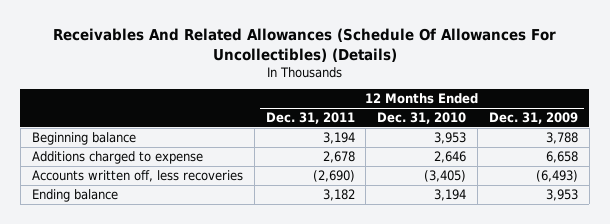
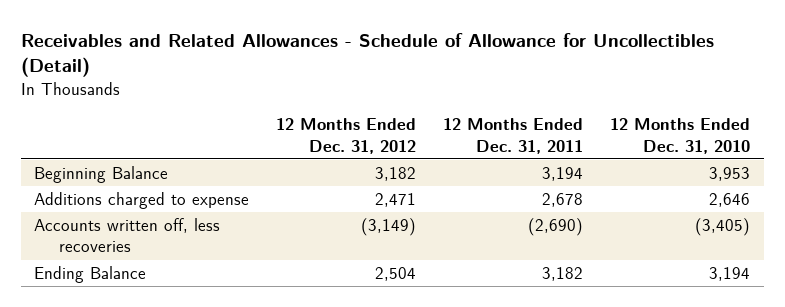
[52,28,556,62] Receivables And Related Allowances (Schedule Of Allowances For Uncollectibles) (Details) -> [20,32,714,78] Receivables and Related Allowances - Schedule of Allowance for Uncollectibles (Detail)
[489,112,579,125] Dec. 31, 2009 -> none
none -> [276,118,417,154] 12 Months Ended Dec. 31, 2012
[31,131,136,145] Beginning balance -> [34,166,169,184] Beginning Balance
[31,188,118,202] Ending balance -> [34,266,147,284] Ending Balance

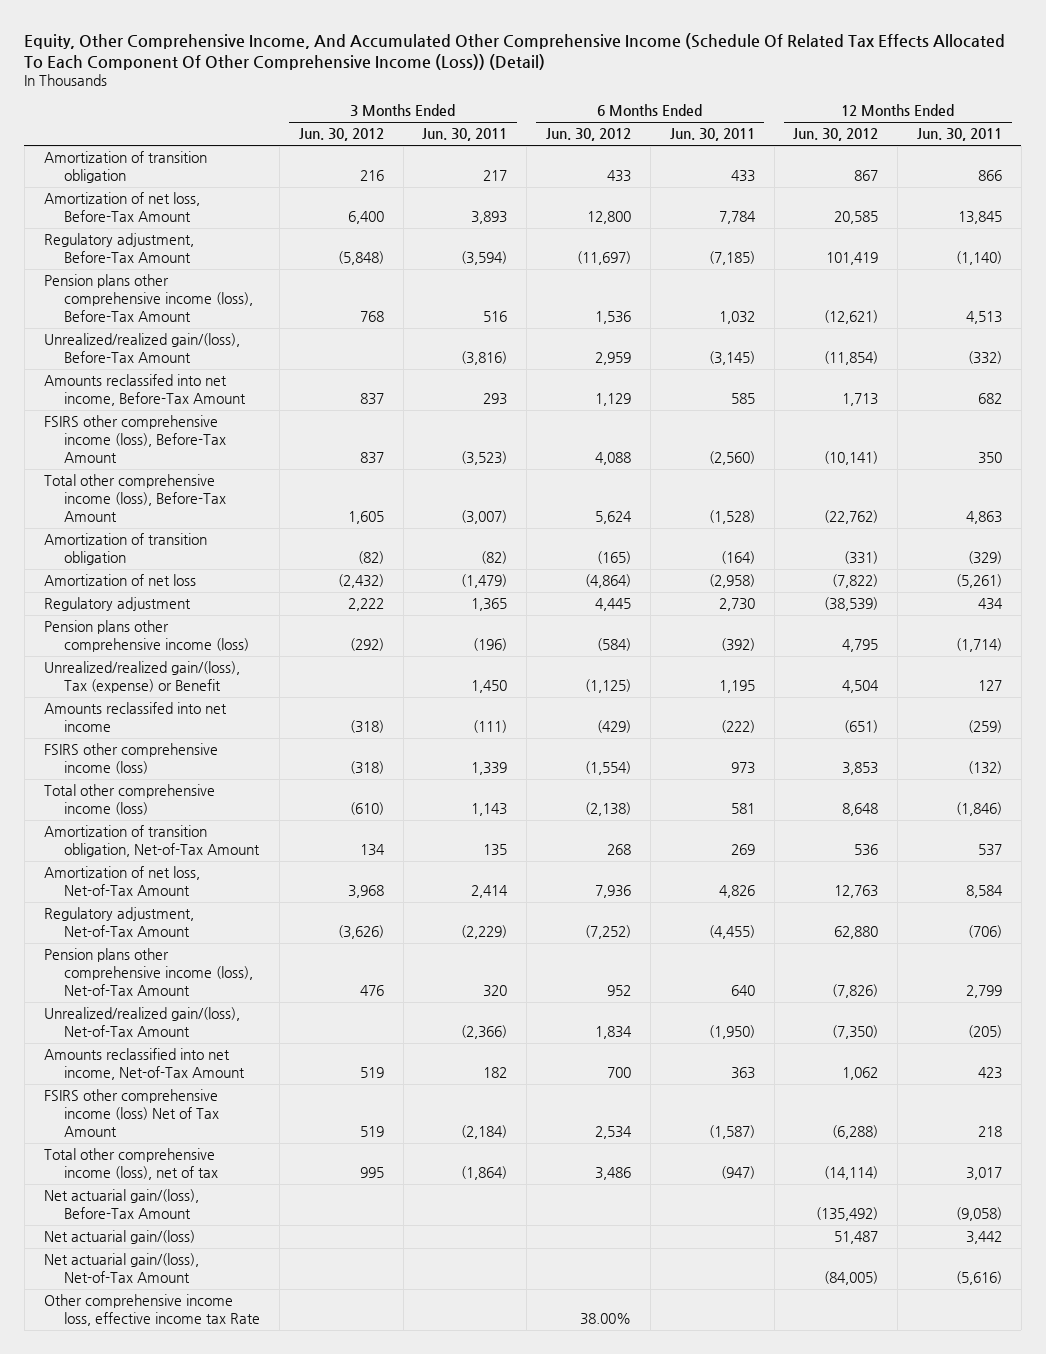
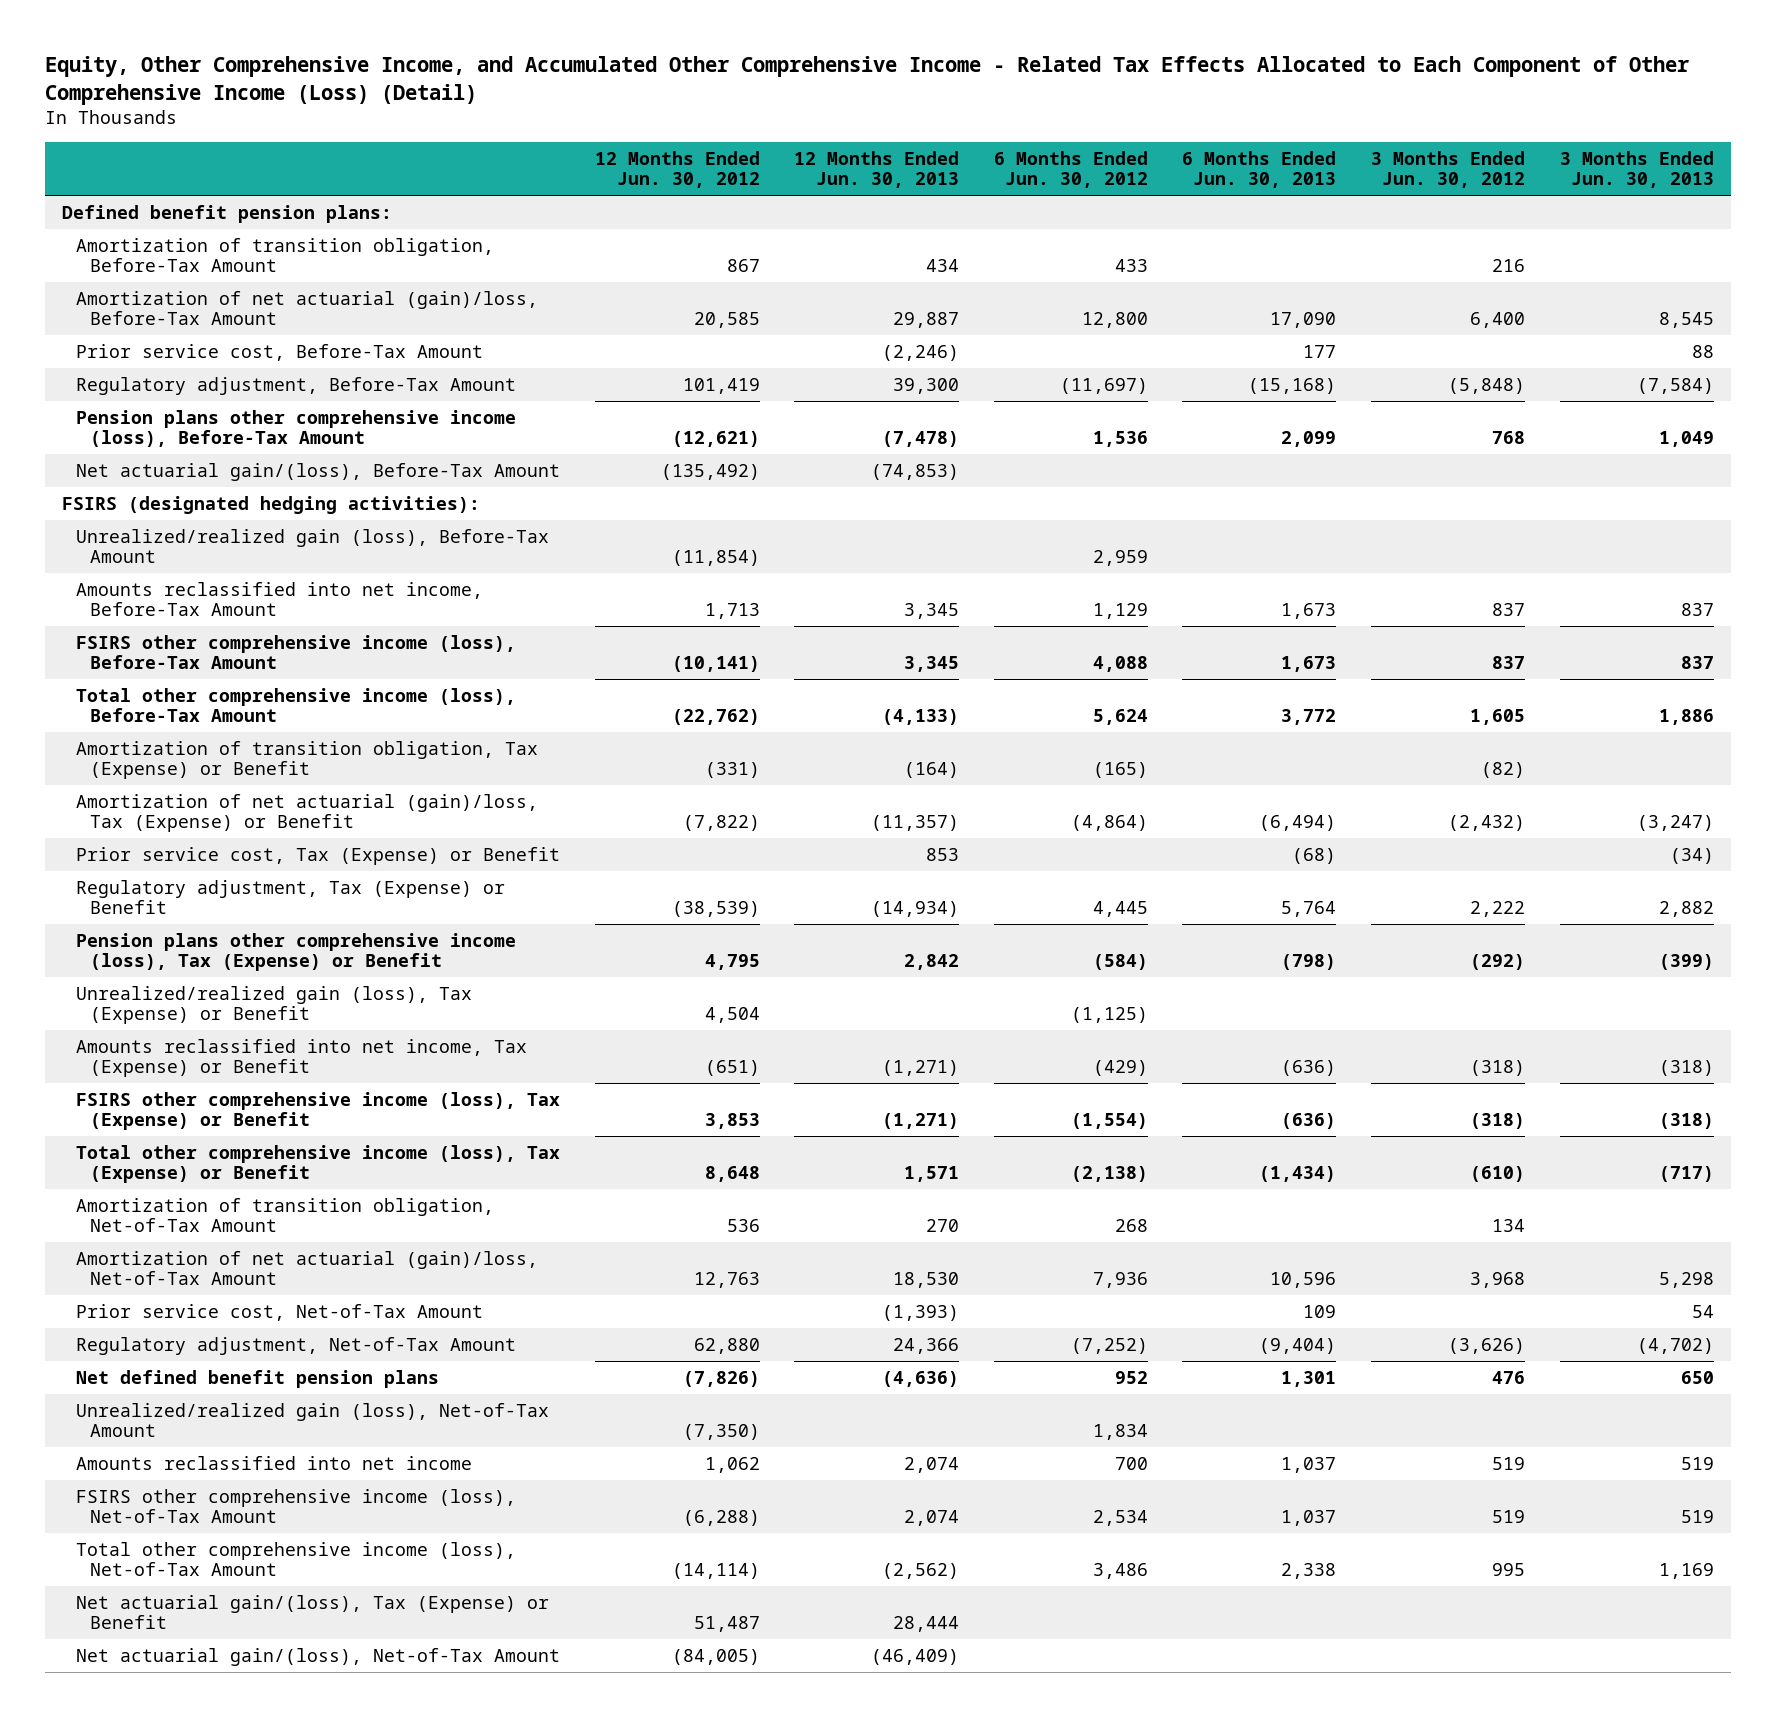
[24,32,1006,70] Equity, Other Comprehensive Income, And Accumulated Other Comprehensive Income (Schedule Of Related Tax Effects Allocated To Each Component Of Other Comprehensive Income (Loss)) (Detail) -> [44,56,1689,106] Equity, Other Comprehensive Income, and Accumulated Other Comprehensive Income - Related Tax Effects Allocated to Each Component of Other Comprehensive Income (Loss) (Detail)
[422,128,508,142] Jun. 30, 2011 -> none
[669,128,755,142] Jun. 30, 2011 -> none
[916,128,1002,142] Jun. 30, 2011 -> none
none -> [794,150,960,189] 12 Months Ended Jun. 30, 2013
none -> [1182,150,1337,189] 6 Months Ended Jun. 30, 2013
none -> [1559,150,1714,189] 3 Months Ended Jun. 30, 2013
none -> [62,204,393,223] Defined benefit pension plans:
[43,151,207,184] Amortization of transition obligation -> [75,237,494,273] Amortization of transition obligation, Before-Tax Amount
[43,192,200,223] Amortization of net loss, Before-Tax Amount -> [75,290,538,326] Amortization of net actuarial (gain)/loss, Before-Tax Amount
none -> [75,343,483,361] Prior service cost, Before-Tax Amount
[43,1189,199,1220] Net actuarial gain/(loss), Before-Tax Amount -> [75,462,560,481] Net actuarial gain/(loss), Before-Tax Amount
none -> [62,495,481,514] FSIRS (designated hedging activities):
[43,333,240,364] Unrealized/realized gain/(loss), Before-Tax Amount -> [75,528,549,564] Unrealized/realized gain (loss), Before-Tax Amount
[43,374,247,407] Amounts reclassifed into net income, Before-Tax Amount -> [75,581,483,617] Amounts reclassified into net income, Before-Tax Amount
[43,533,207,566] Amortization of transition obligation -> [75,740,538,780] Amortization of transition obligation, Tax (Expense) or Benefit
[43,574,196,587] Amortization of net loss -> [75,793,538,833] Amortization of net actuarial (gain)/loss, Tax (Expense) or Benefit
none -> [75,846,560,865] Prior service cost, Tax (Expense) or Benefit
[43,597,191,612] Regulatory adjustment -> [75,879,505,915] Regulatory adjustment, Tax (Expense) or Benefit
[43,620,250,653] Pension plans other comprehensive income (loss) -> [75,932,516,972] Pension plans other comprehensive income (loss), Tax (Expense) or Benefit
[43,661,240,694] Unrealized/realized gain/(loss), Tax (expense) or Benefit -> [75,985,472,1025] Unrealized/realized gain (loss), Tax (Expense) or Benefit
[43,702,227,733] Amounts reclassifed into net income -> [75,1038,527,1078] Amounts reclassified into net income, Tax (Expense) or Benefit
[43,743,218,775] FSIRS other comprehensive income (loss) -> [75,1091,560,1131] FSIRS other comprehensive income (loss), Tax (Expense) or Benefit
[43,784,215,816] Total other comprehensive income (loss) -> [75,1144,560,1184] Total other comprehensive income (loss), Tax (Expense) or Benefit
[43,866,200,897] Amortization of net loss, Net-of-Tax Amount -> [75,1250,538,1286] Amortization of net actuarial (gain)/loss, Net-of-Tax Amount
none -> [75,1303,483,1321] Prior service cost, Net-of-Tax Amount
[43,948,254,996] Pension plans other comprehensive income (loss), Net-of-Tax Amount -> [75,1369,439,1388] Net defined benefit pension plans
[43,1007,240,1038] Unrealized/realized gain/(loss), Net-of-Tax Amount -> [75,1402,549,1438] Unrealized/realized gain (loss), Net-of-Tax Amount
[43,1048,246,1081] Amounts reclassified into net income, Net-of-Tax Amount -> [75,1455,472,1470] Amounts reclassified into net income
[43,1089,220,1137] FSIRS other comprehensive income (loss) Net of Tax Amount -> [75,1488,516,1524] FSIRS other comprehensive income (loss), Net-of-Tax Amount
[43,1148,219,1181] Total other comprehensive income (loss), net of tax -> [75,1541,516,1577] Total other comprehensive income (loss), Net-of-Tax Amount
[43,1230,195,1245] Net actuarial gain/(loss) -> [75,1594,549,1630] Net actuarial gain/(loss), Tax (Expense) or Benefit
[43,1294,261,1327] Other comprehensive income loss, effective income tax Rate -> none

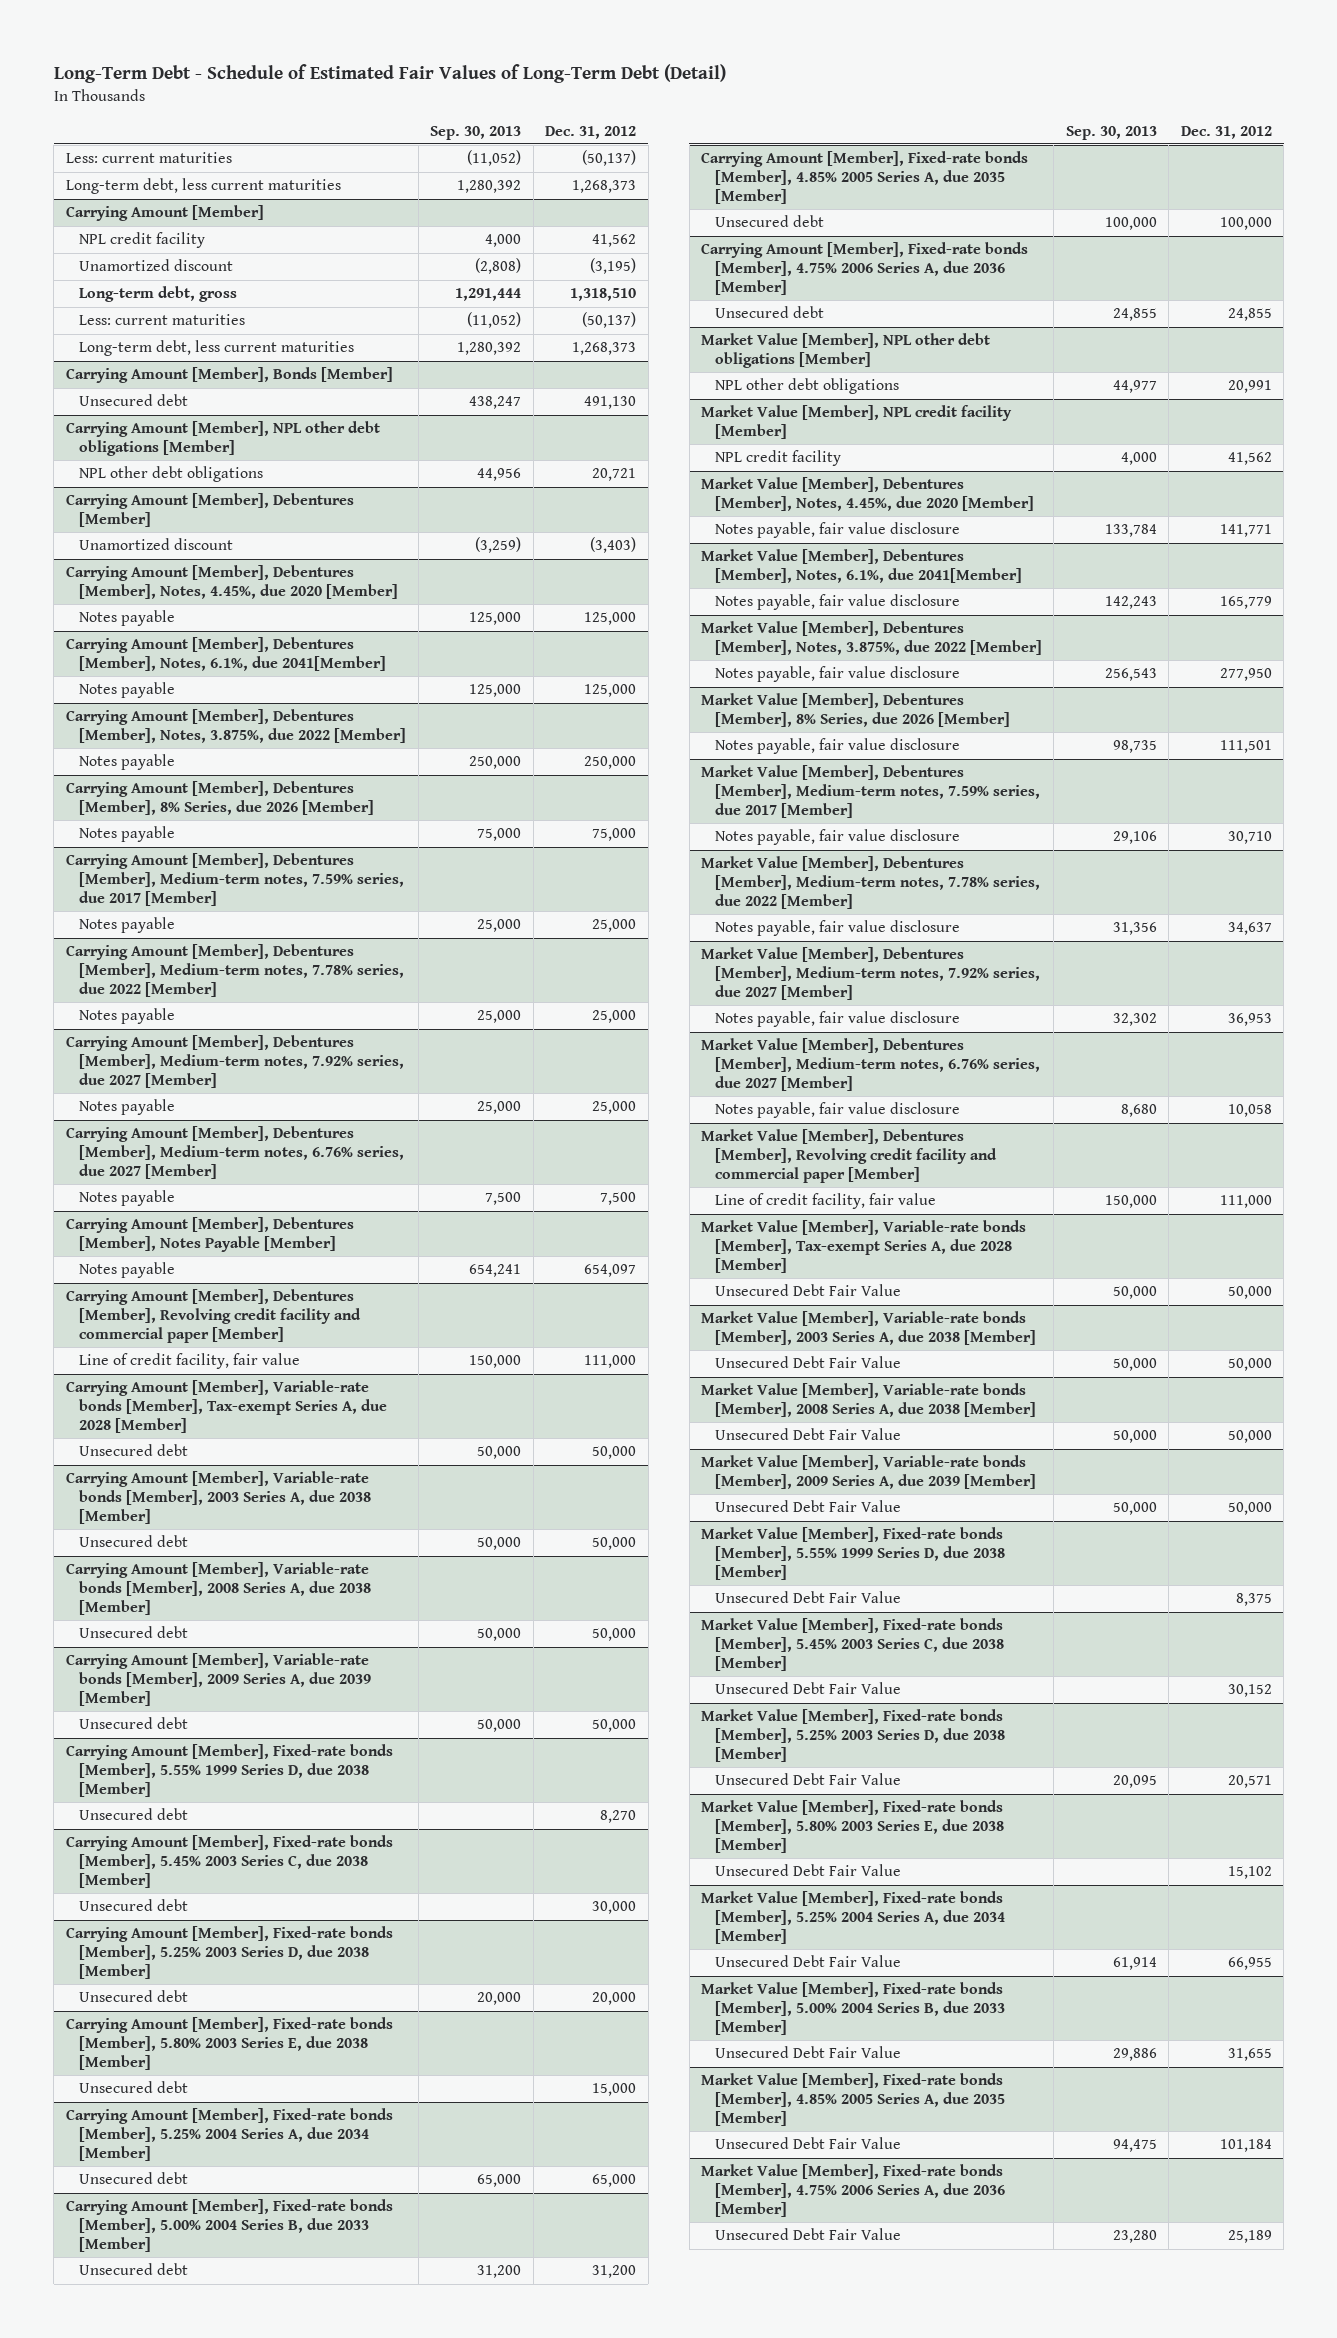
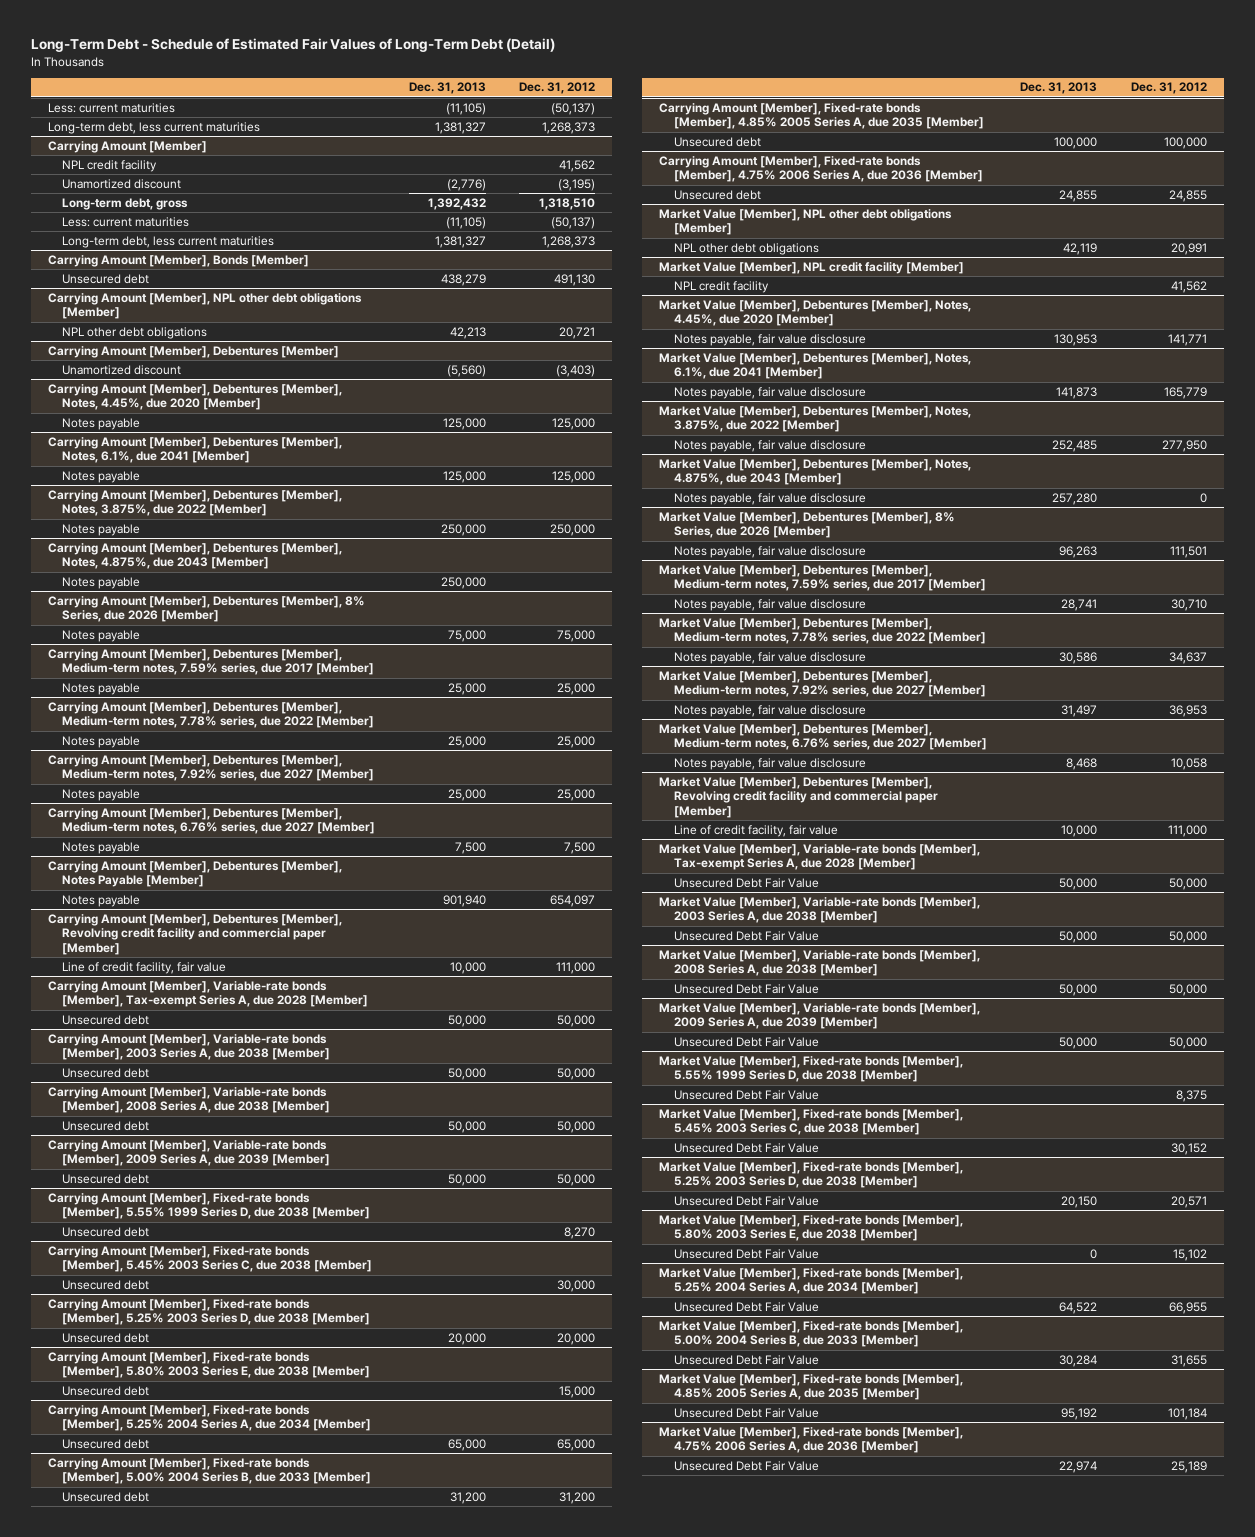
[430,125,522,140] Sep. 30, 2013 -> none
none -> [408,82,486,95] Dec. 31, 2013
[65,637,387,672] Carrying Amount [Member], Debentures [Member], Notes, 6.1%, due 2041[Member] -> [47,436,342,464] Carrying Amount [Member], Debentures [Member], Notes, 6.1%, due 2041 [Member]
none -> [47,542,342,570] Carrying Amount [Member], Debentures [Member], Notes, 4.875%, due 2043 [Member]
none -> [61,576,140,589] Notes payable
[701,549,1022,584] Market Value [Member], Debentures [Member], Notes, 6.1%, due 2041[Member] -> [659,352,972,380] Market Value [Member], Debentures [Member], Notes, 6.1%, due 2041 [Member]
none -> [659,458,972,486] Market Value [Member], Debentures [Member], Notes, 4.875%, due 2043 [Member]
none -> [673,492,866,505] Notes payable, fair value disclosure

